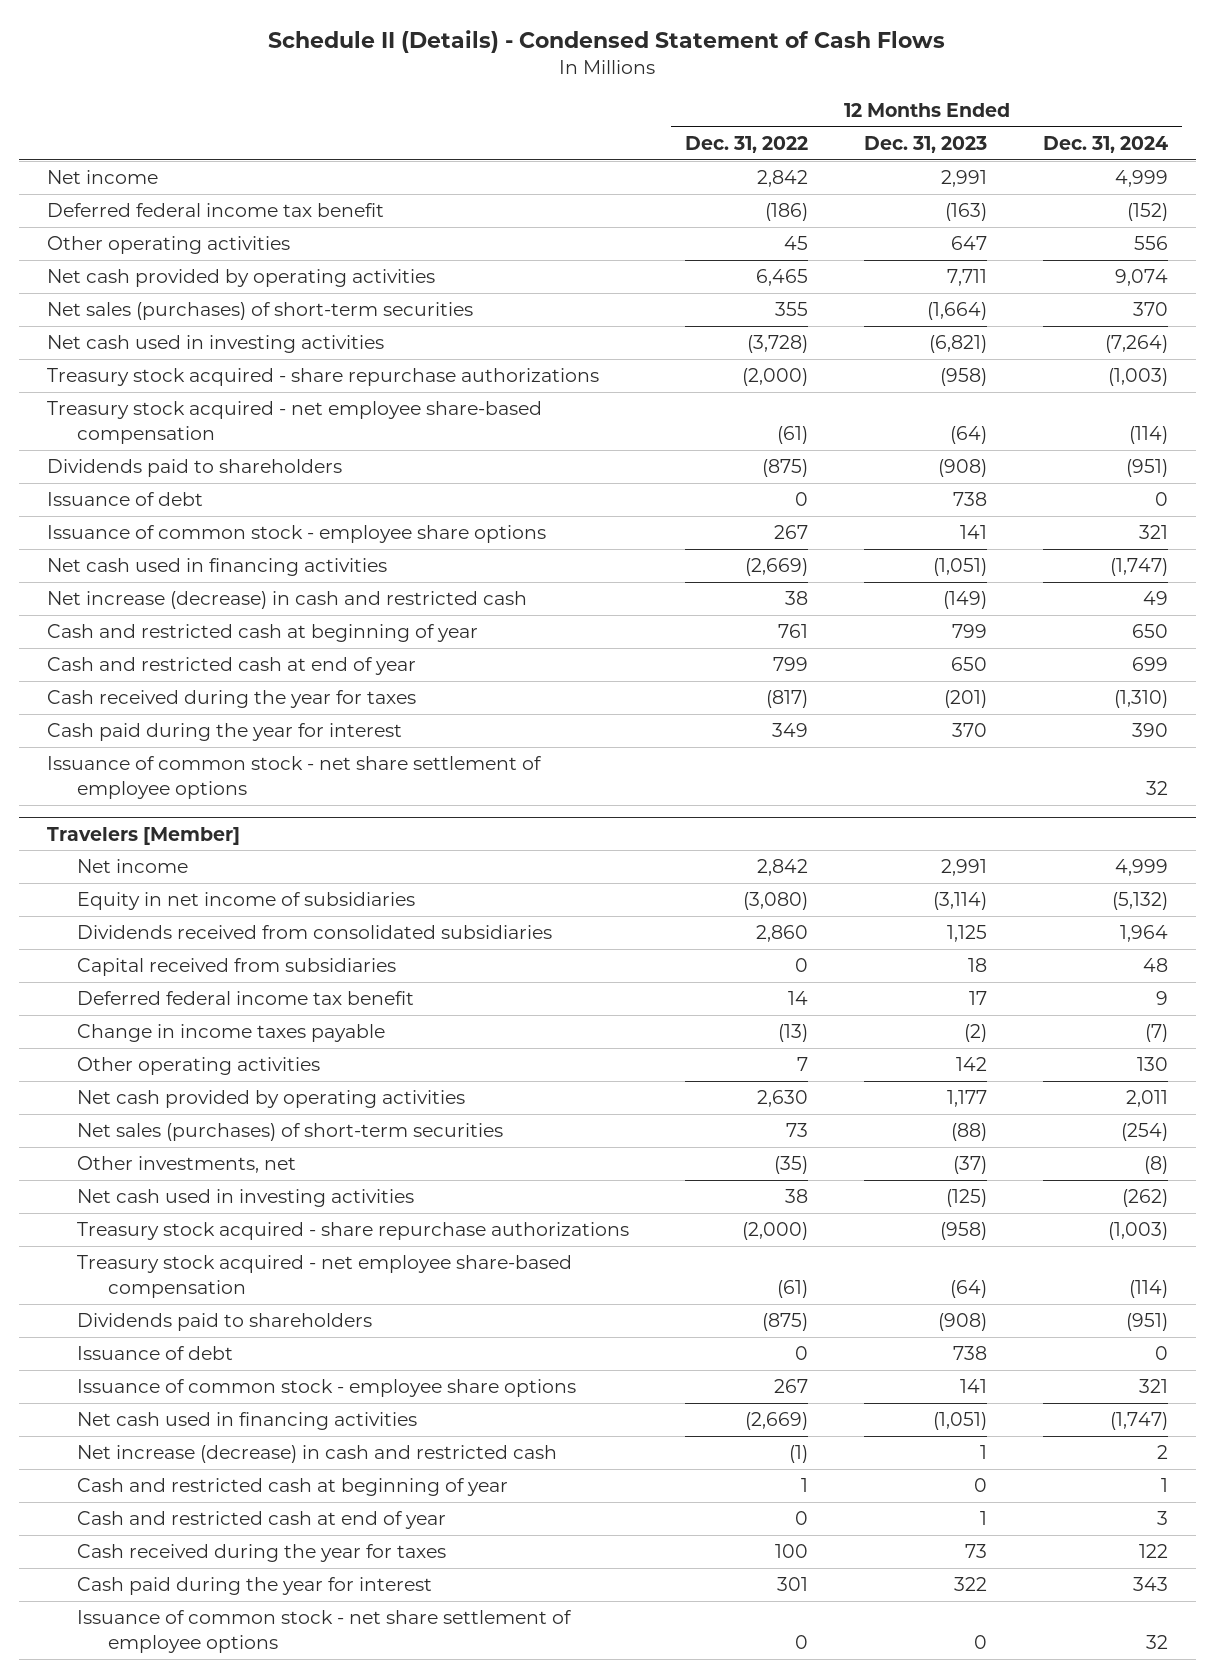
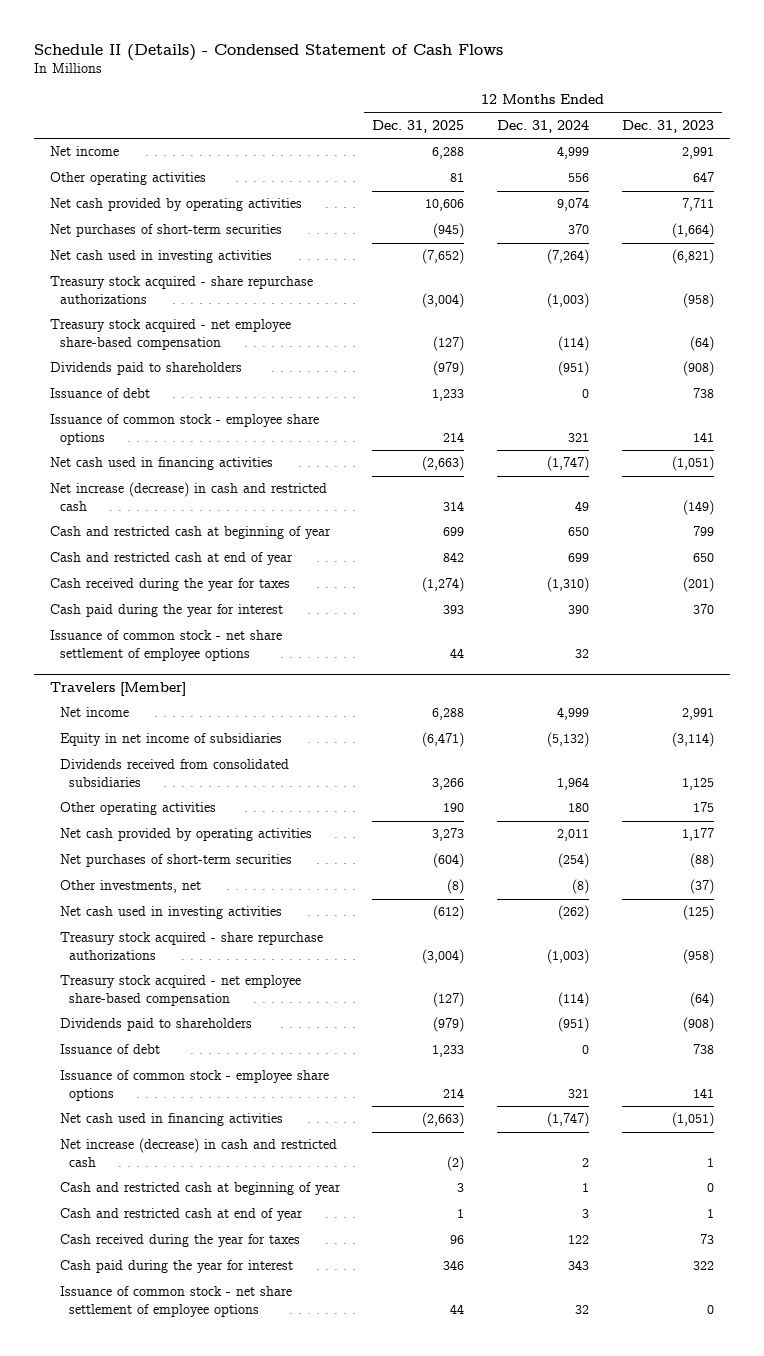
[685,136,809,154] Dec. 31, 2022 -> none
none -> [372,119,465,133] Dec. 31, 2025
[46,203,384,218] Deferred federal income tax benefit -> none
[46,302,473,321] Net sales (purchases) of short-term securities -> [50,224,283,238] Net purchases of short-term securities
[77,958,397,977] Capital received from subsidiaries -> none
[77,991,415,1006] Deferred federal income tax benefit -> none
[77,1024,386,1043] Change in income taxes payable -> none
[956,1057,988,1072] 142 -> [692,802,714,813] 175
[1137,1057,1169,1072] 130 -> [568,803,590,813] 180
[77,1123,504,1142] Net sales (purchases) of short-term securities -> [59,854,292,868] Net purchases of short-term securities

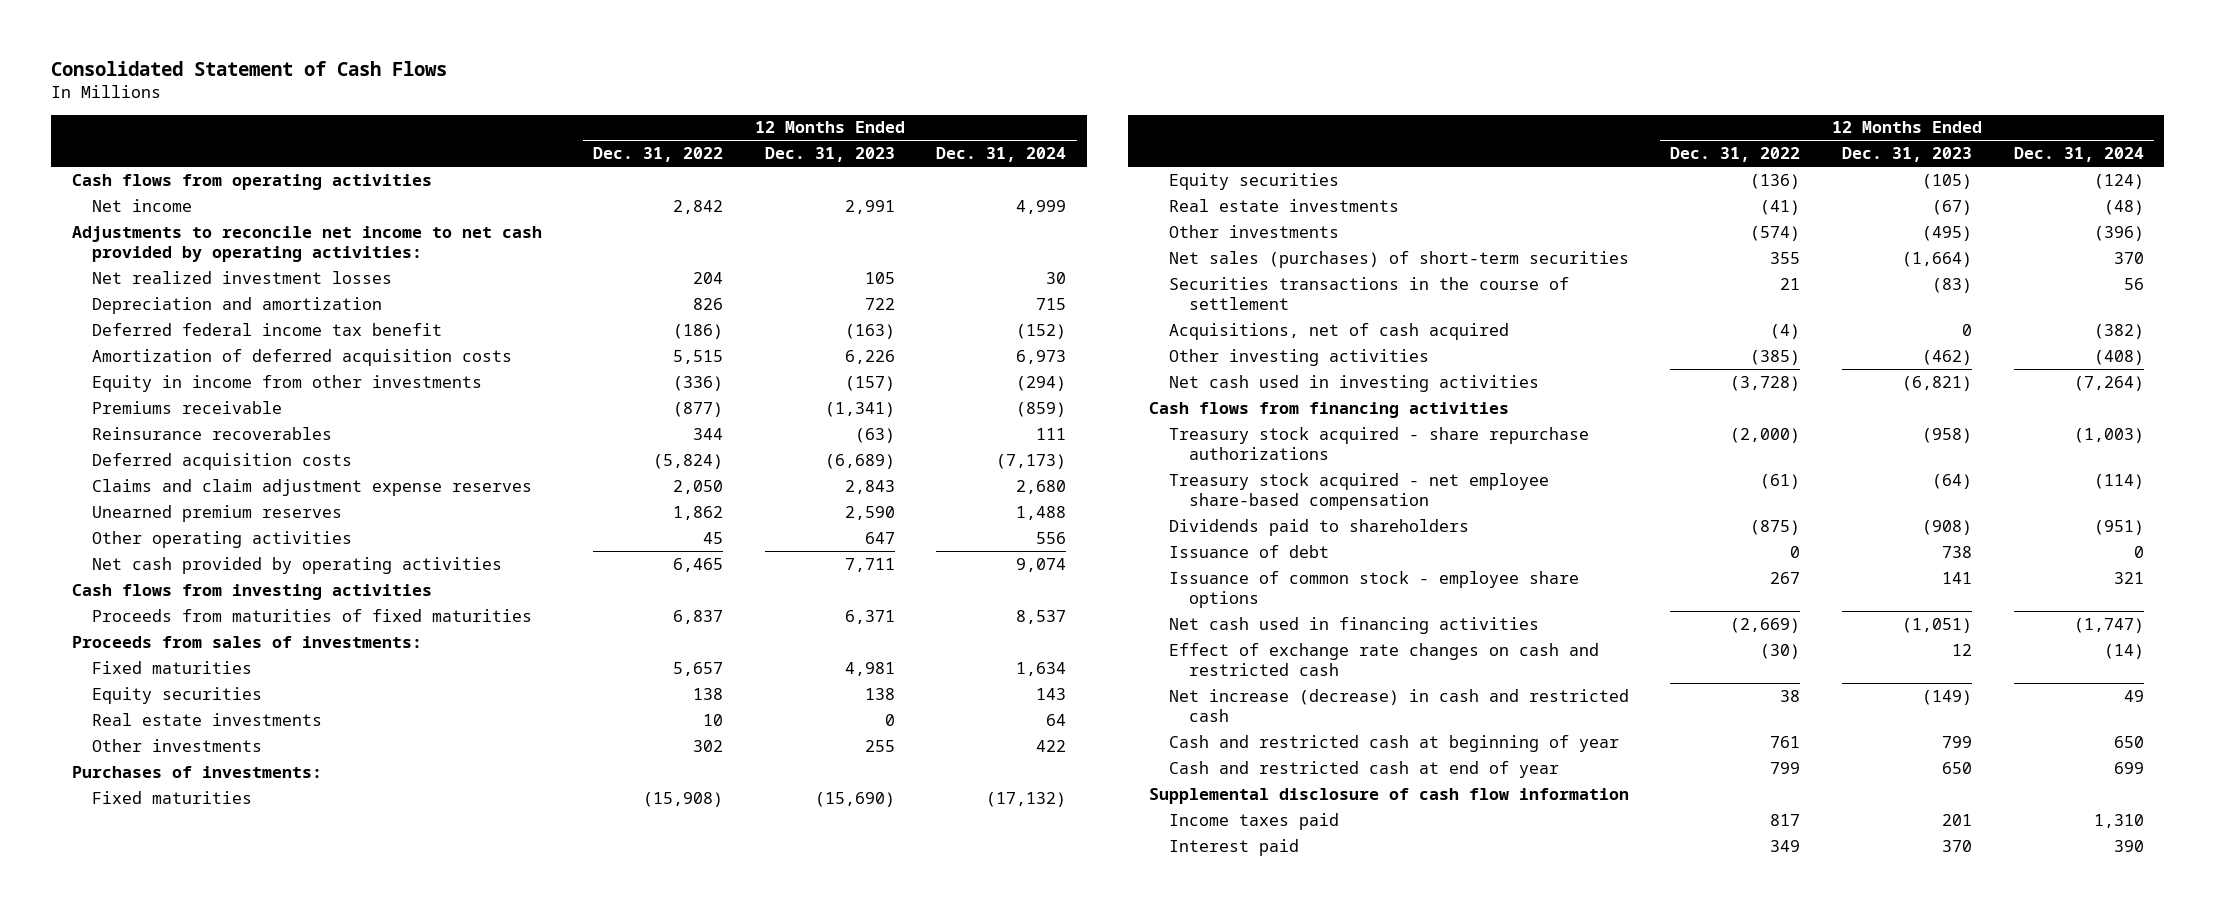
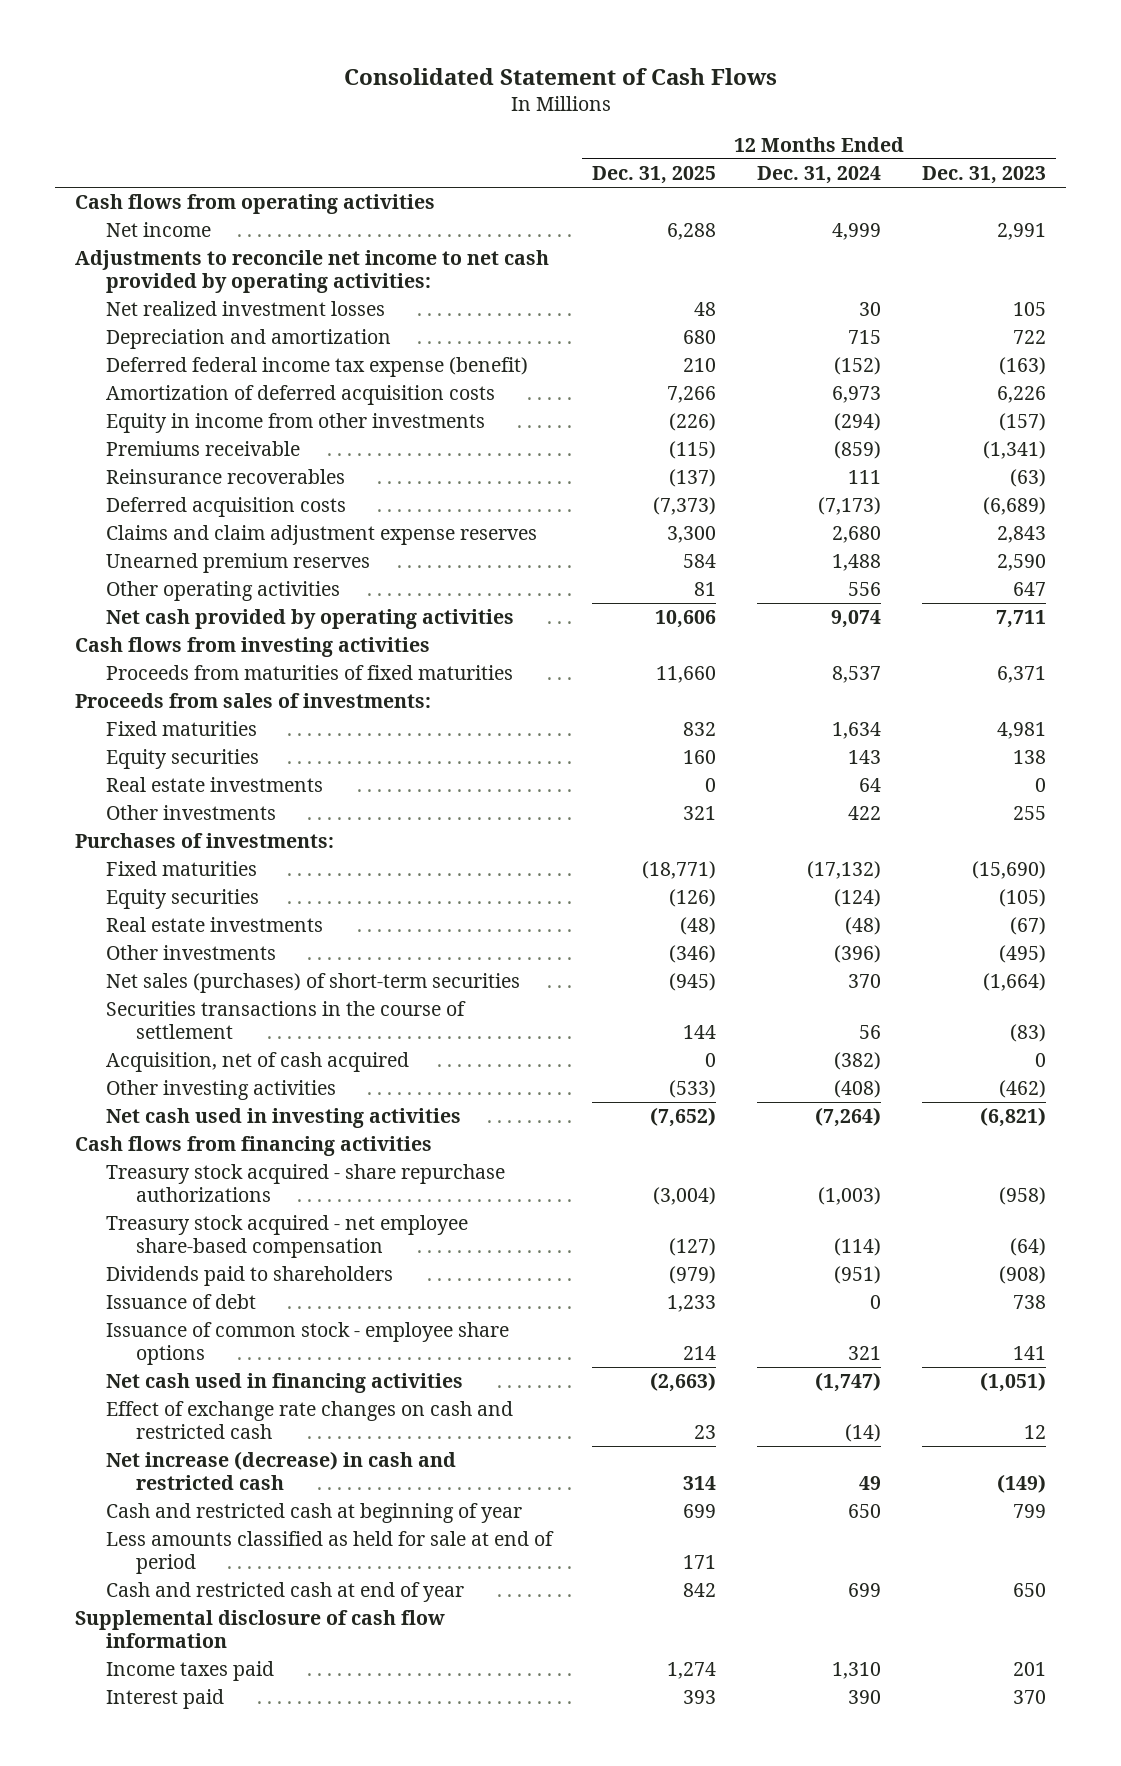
[593,147,724,163] Dec. 31, 2022 -> none
none -> [592,165,717,184] Dec. 31, 2025
[91,322,442,336] Deferred federal income tax benefit -> [105,357,528,378] Deferred federal income tax expense (benefit)
[1168,322,1509,340] Acquisitions, net of cash acquired -> [105,1052,409,1073] Acquisition, net of cash acquired
none -> [105,1531,554,1574] Less amounts classified as held for sale at end of period

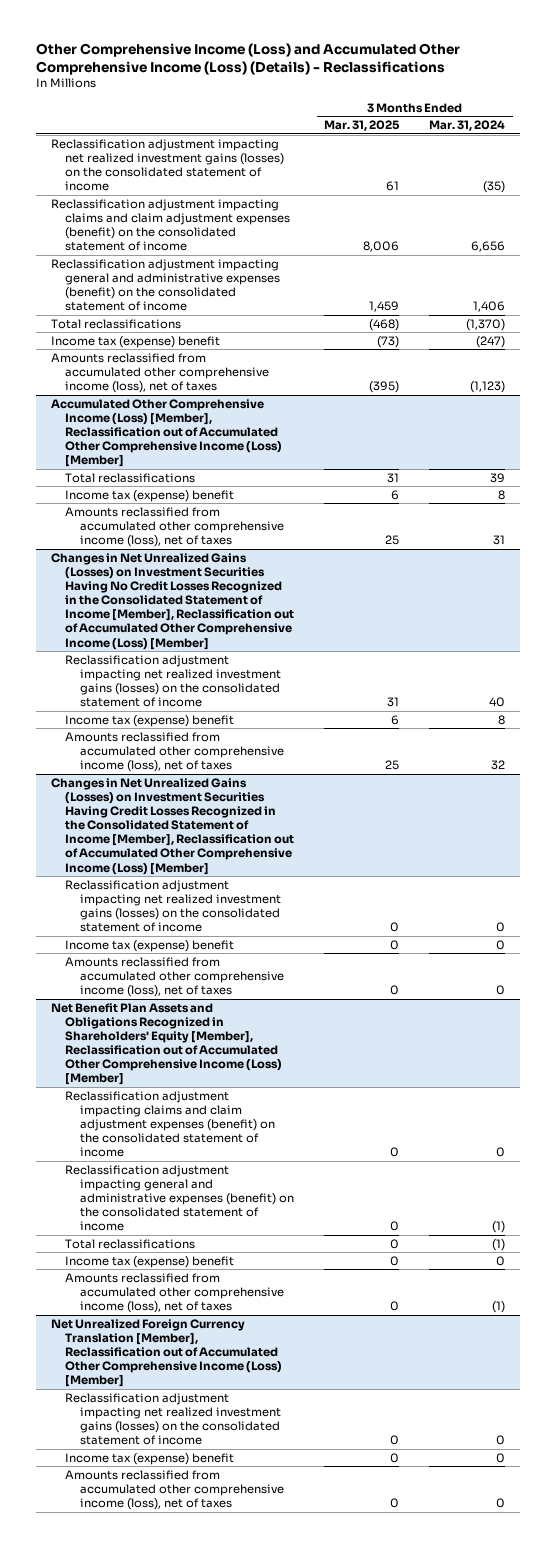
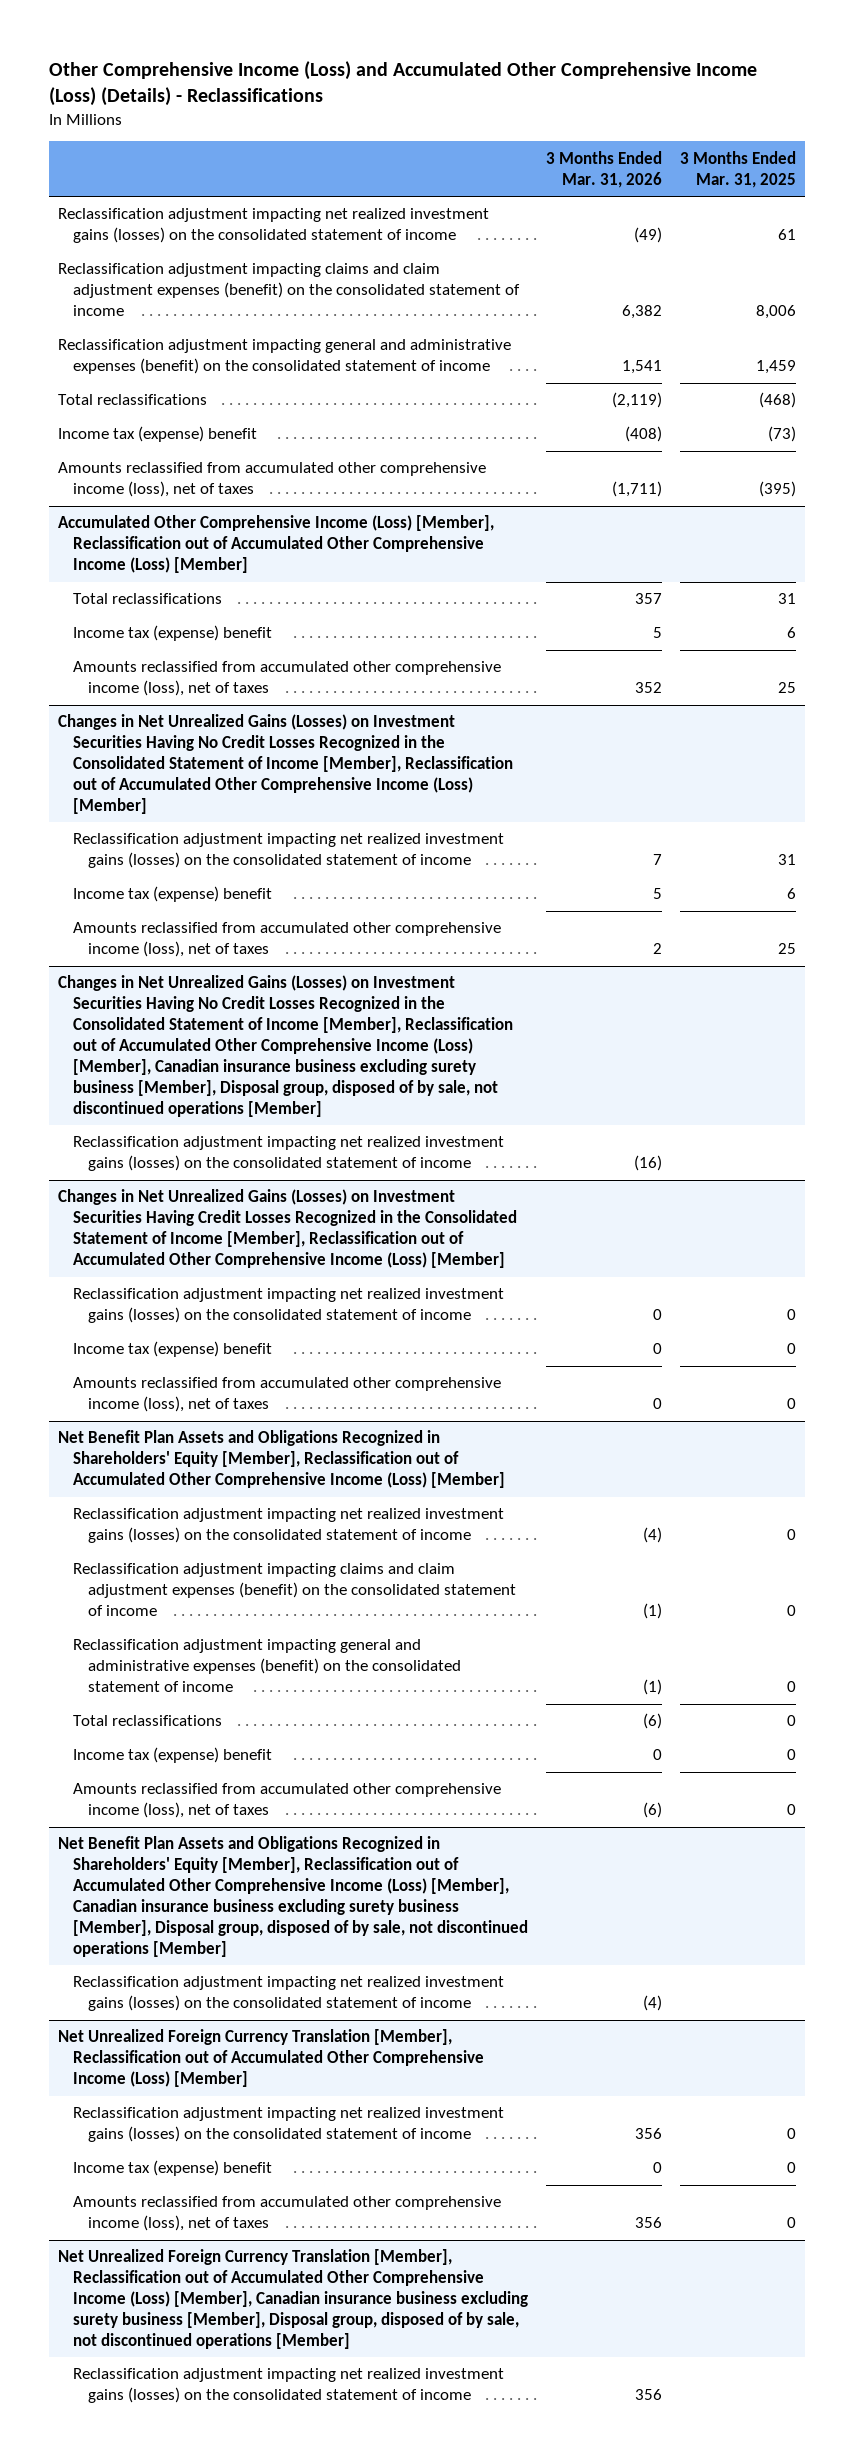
[429,120,506,132] Mar. 31, 2024 -> none
none -> [546,150,663,188] 3 Months Ended Mar. 31, 2026
none -> [58,975,514,1117] Changes in Net Unrealized Gains (Losses) on Investment Securities Having No Credit Losses Recognized in the Consolidated Statement of Income [Member], Reclassification out of Accumulated Other Comprehensive Income (Loss) [Member], Canadian insurance business excluding surety business [Member], Disposal group, disposed of by sale, not discontinued operations [Member]
none -> [73,1136,505,1172] Reclassification adjustment impacting net realized investment gains (losses) on the consolidated statement of income
none -> [73,1508,505,1544] Reclassification adjustment impacting net realized investment gains (losses) on the consolidated statement of income
none -> [58,1836,529,1957] Net Benefit Plan Assets and Obligations Recognized in Shareholders' Equity [Member], Reclassification out of Accumulated Other Comprehensive Income (Loss) [Member], Canadian insurance business excluding surety business [Member], Disposal group, disposed of by sale, not discontinued operations [Member]
none -> [73,1976,505,2012] Reclassification adjustment impacting net realized investment gains (losses) on the consolidated statement of income
none -> [58,2249,529,2349] Net Unrealized Foreign Currency Translation [Member], Reclassification out of Accumulated Other Comprehensive Income (Loss) [Member], Canadian insurance business excluding surety business [Member], Disposal group, disposed of by sale, not discontinued operations [Member]
none -> [73,2368,505,2404] Reclassification adjustment impacting net realized investment gains (losses) on the consolidated statement of income

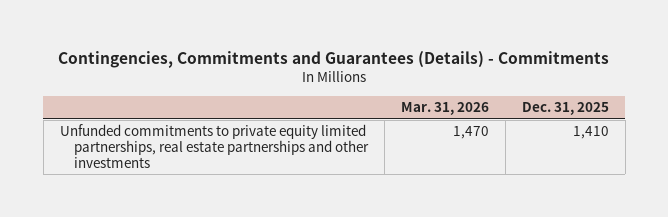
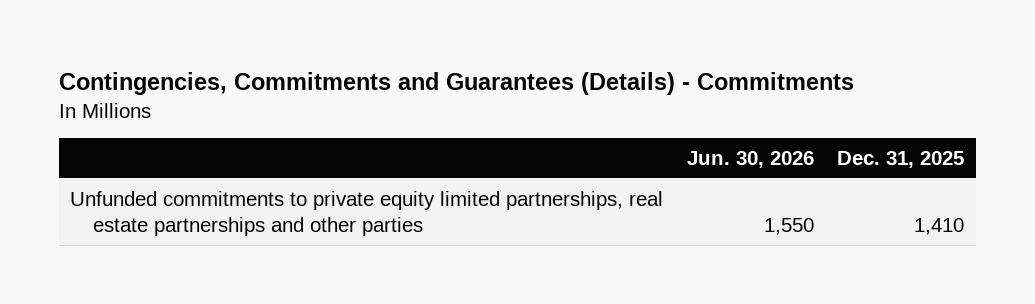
[400,102,489,116] Mar. 31, 2026 -> none
none -> [686,151,814,169] Jun. 30, 2026
[59,124,370,169] Unfunded commitments to private equity limited partnerships, real estate partnerships and other investments -> [70,190,664,236] Unfunded commitments to private equity limited partnerships, real estate partnerships and other parties

